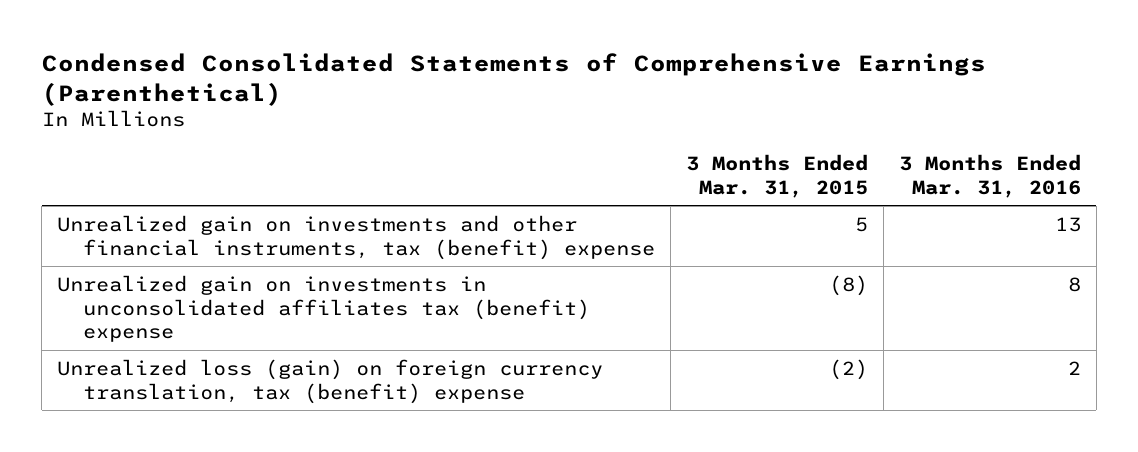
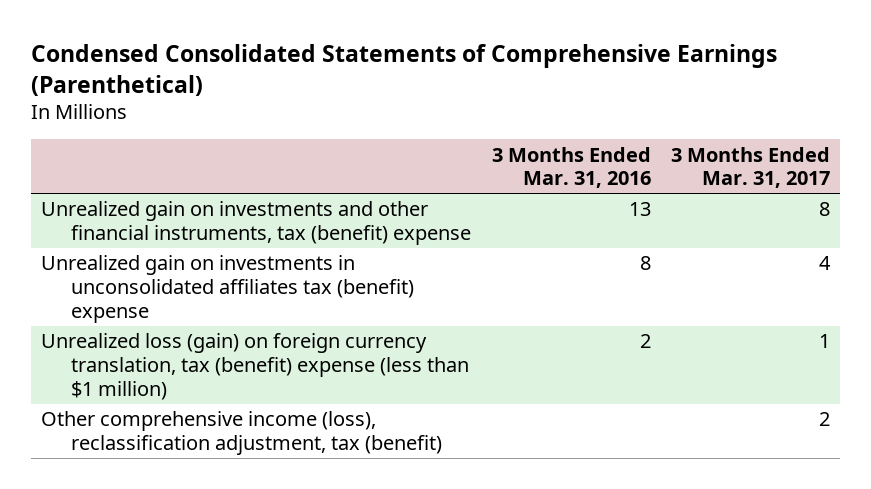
[685,154,868,198] 3 Months Ended Mar. 31, 2015 -> none
none -> [670,146,830,189] 3 Months Ended Mar. 31, 2017
[57,358,604,404] Unrealized loss (gain) on foreign currency translation, tax (benefit) expense -> [41,333,470,400] Unrealized loss (gain) on foreign currency translation, tax (benefit) expense (less than $1 million)
none -> [41,411,443,456] Other comprehensive income (loss), reclassification adjustment, tax (benefit)

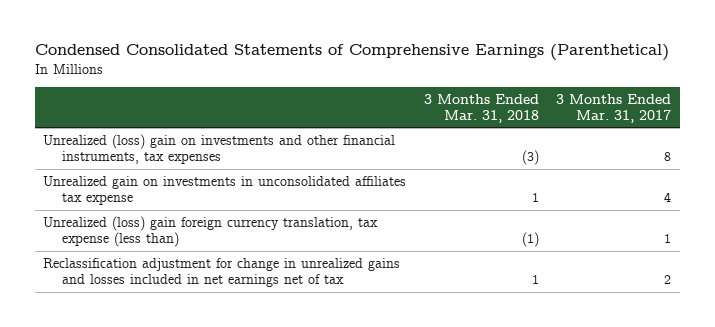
[491,146,651,189] 3 Months Ended Mar. 31, 2016 -> none
none -> [423,93,539,123] 3 Months Ended Mar. 31, 2018
[41,201,472,246] Unrealized gain on investments and other financial instruments, tax (benefit) expense -> [43,133,396,164] Unrealized (loss) gain on investments and other financial instruments, tax expenses
[41,255,415,323] Unrealized gain on investments in unconsolidated affiliates tax (benefit) expense -> [43,175,407,205] Unrealized gain on investments in unconsolidated affiliates tax expense
[41,333,470,400] Unrealized loss (gain) on foreign currency translation, tax (benefit) expense (less than $1 million) -> [43,215,379,247] Unrealized (loss) gain foreign currency translation, tax expense (less than)
[41,411,443,456] Other comprehensive income (loss), reclassification adjustment, tax (benefit) -> [43,257,401,287] Reclassification adjustment for change in unrealized gains and losses included in net earnings net of tax

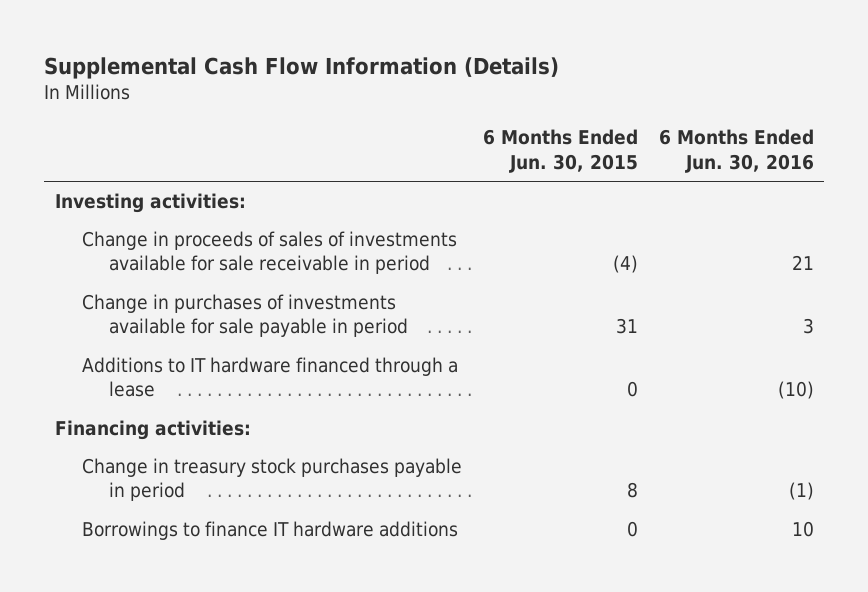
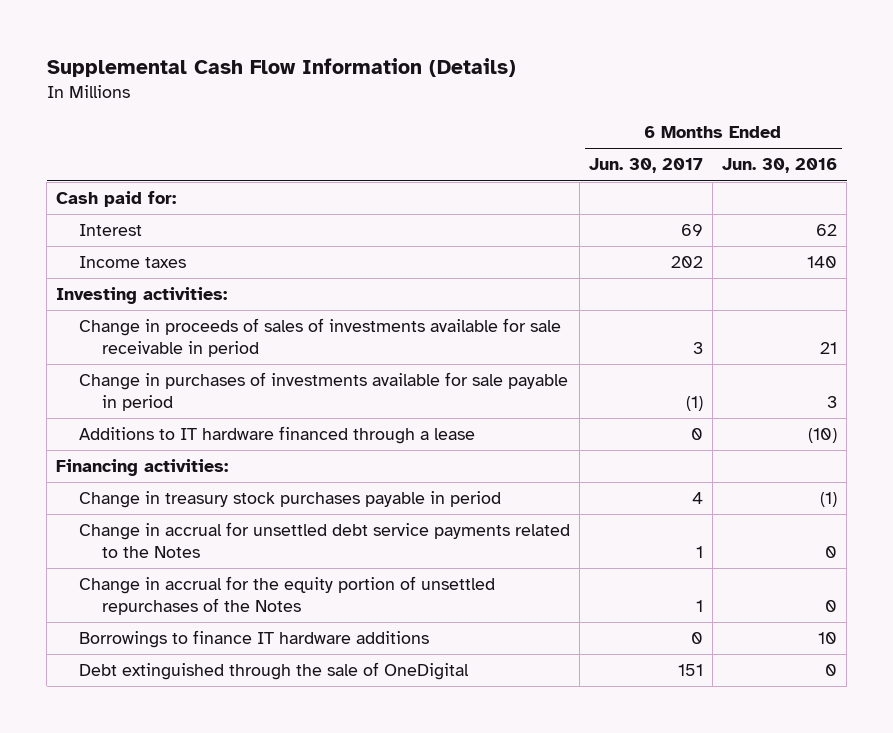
[482,129,638,173] 6 Months Ended Jun. 30, 2015 -> none
none -> [589,158,704,174] Jun. 30, 2017
none -> [56,191,177,208] Cash paid for:
none -> [79,224,143,237] Interest
none -> [79,256,187,269] Income taxes
none -> [79,522,571,558] Change in accrual for unsettled debt service payments related to the Notes
none -> [79,576,496,615] Change in accrual for the equity portion of unsettled repurchases of the Notes
none -> [79,662,470,681] Debt extinguished through the sale of OneDigital

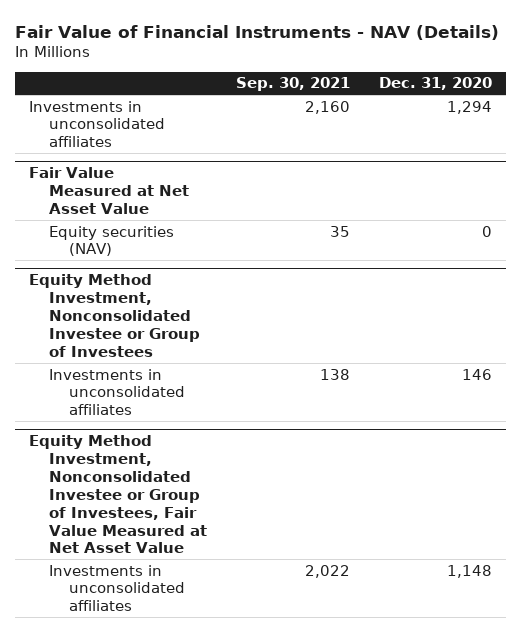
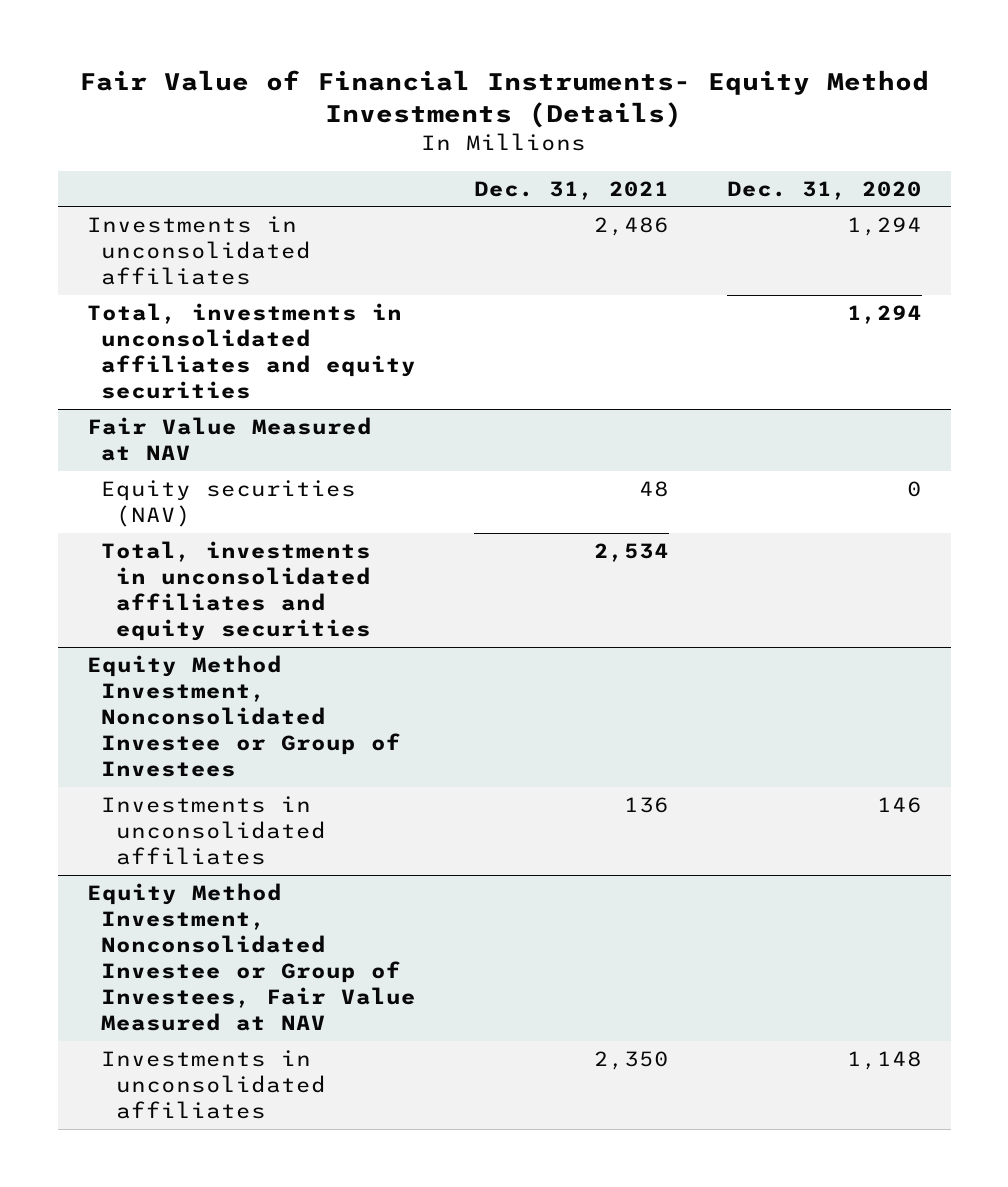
[14,24,499,40] Fair Value of Financial Instruments - NAV (Details) -> [79,69,930,128] Fair Value of Financial Instruments- Equity Method Investments (Details)
[235,77,350,92] Sep. 30, 2021 -> none
none -> [473,180,669,200] Dec. 31, 2021
none -> [86,303,417,400] Total, investments in unconsolidated affiliates and equity securities
[29,167,190,215] Fair Value Measured at Net Asset Value -> [86,417,372,462] Fair Value Measured at NAV
none -> [101,541,372,642] Total, investments in unconsolidated affiliates and equity securities
[29,435,208,554] Equity Method Investment, Nonconsolidated Investee or Group of Investees, Fair Value Measured at Net Asset Value -> [86,883,417,1032] Equity Method Investment, Nonconsolidated Investee or Group of Investees, Fair Value Measured at NAV

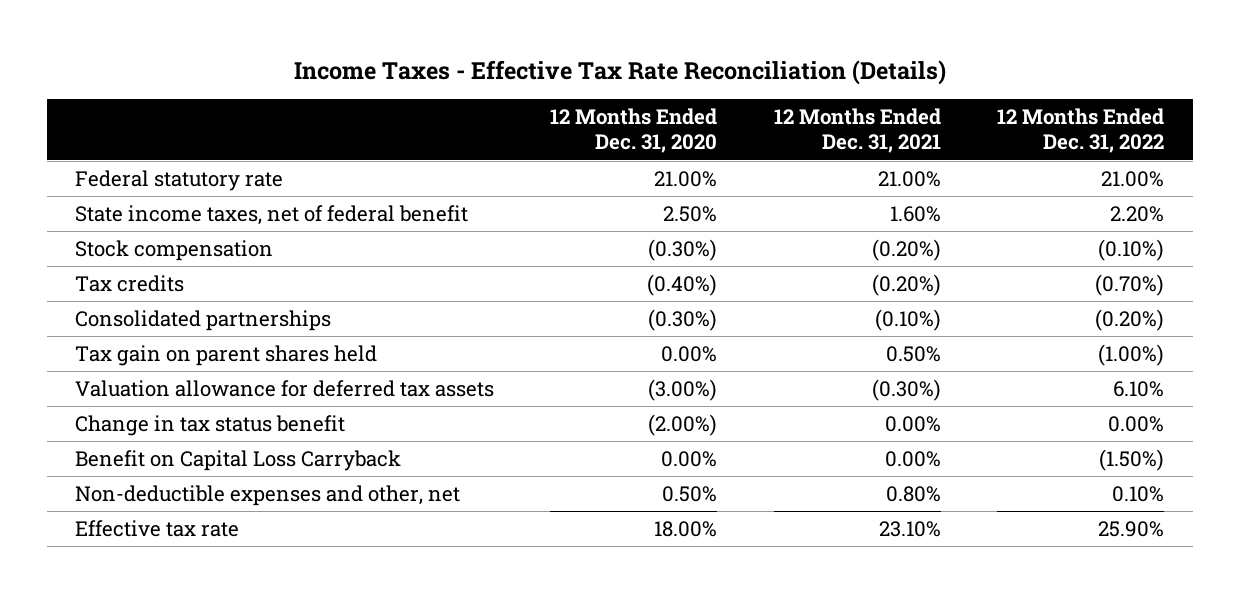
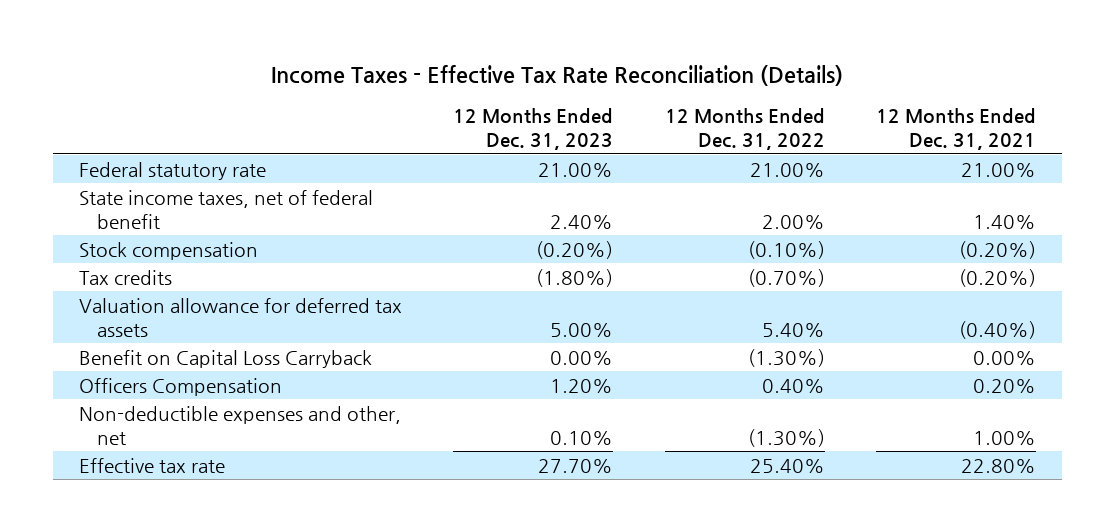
[550,108,718,154] 12 Months Ended Dec. 31, 2020 -> none
none -> [453,108,614,151] 12 Months Ended Dec. 31, 2023
[889,206,941,223] 1.60% -> [973,214,1037,229] 1.40%
[1110,206,1165,223] 2.20% -> [761,214,825,229] 2.00%
[74,310,331,332] Consolidated partnerships -> none
[74,345,377,367] Tax gain on parent shares held -> none
[74,415,345,437] Change in tax status benefit -> none
[871,379,941,402] (0.30%) -> [959,320,1037,339] (0.40%)
[1113,381,1165,398] 6.10% -> [761,322,825,337] 5.40%
[1099,449,1165,472] (1.50%) -> [747,348,825,367] (1.30%)
none -> [78,377,282,396] Officers Compensation
[885,486,941,503] 0.80% -> [973,430,1037,445] 1.00%
[1112,486,1165,503] 0.10% -> [747,428,825,447] (1.30%)
[878,521,941,538] 23.10% -> [961,458,1037,473] 22.80%
[1098,521,1165,538] 25.90% -> [749,458,825,473] 25.40%

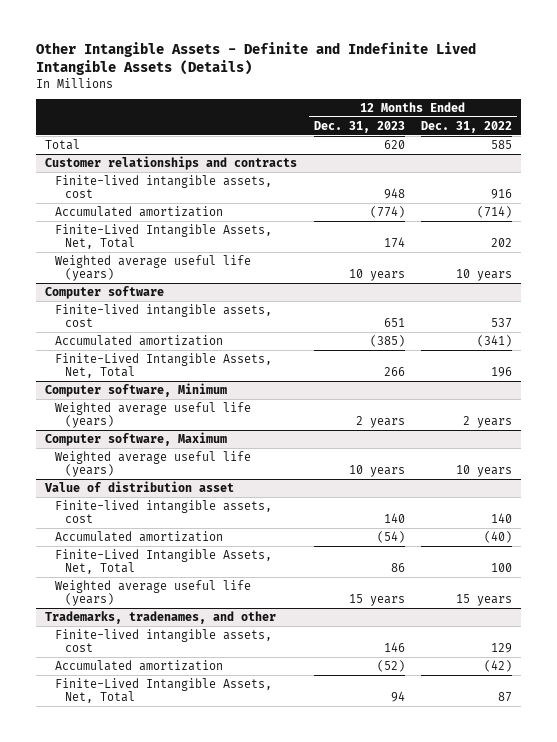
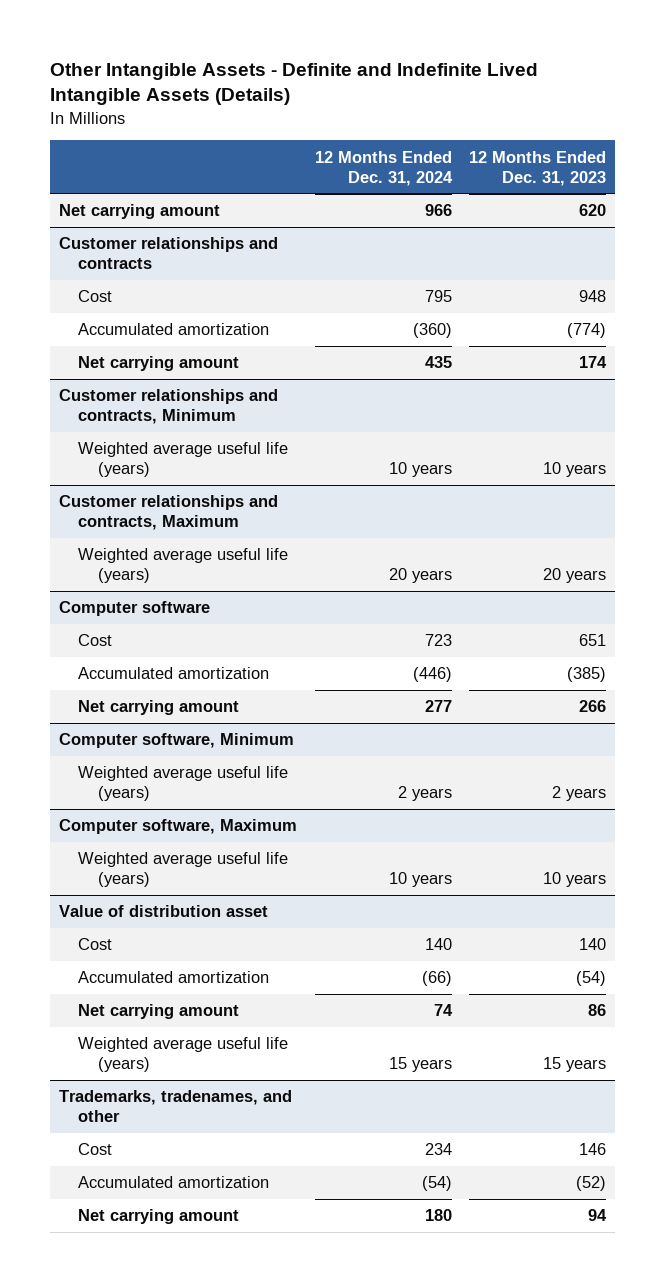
[421,120,513,133] Dec. 31, 2022 -> none
none -> [314,150,453,186] 12 Months Ended Dec. 31, 2024
[44,138,80,150] Total -> none
none -> [58,204,220,220] Net carrying amount
[54,174,272,199] Finite-lived intangible assets, cost -> [78,290,113,303] Cost
[54,223,272,250] Finite-Lived Intangible Assets, Net, Total -> [78,356,240,372] Net carrying amount
none -> [58,389,278,425] Customer relationships and contracts, Minimum
none -> [58,495,278,531] Customer relationships and contracts, Maximum
none -> [78,548,289,584] Weighted average useful life (years)
[54,303,272,328] Finite-lived intangible assets, cost -> [78,634,113,647] Cost
[54,352,272,379] Finite-Lived Intangible Assets, Net, Total -> [78,700,240,716] Net carrying amount
[54,499,272,524] Finite-lived intangible assets, cost -> [78,938,113,951] Cost
[54,548,272,575] Finite-Lived Intangible Assets, Net, Total -> [78,1004,240,1020] Net carrying amount
[54,628,272,653] Finite-lived intangible assets, cost -> [78,1143,113,1156] Cost
[54,677,272,704] Finite-Lived Intangible Assets, Net, Total -> [78,1209,240,1225] Net carrying amount

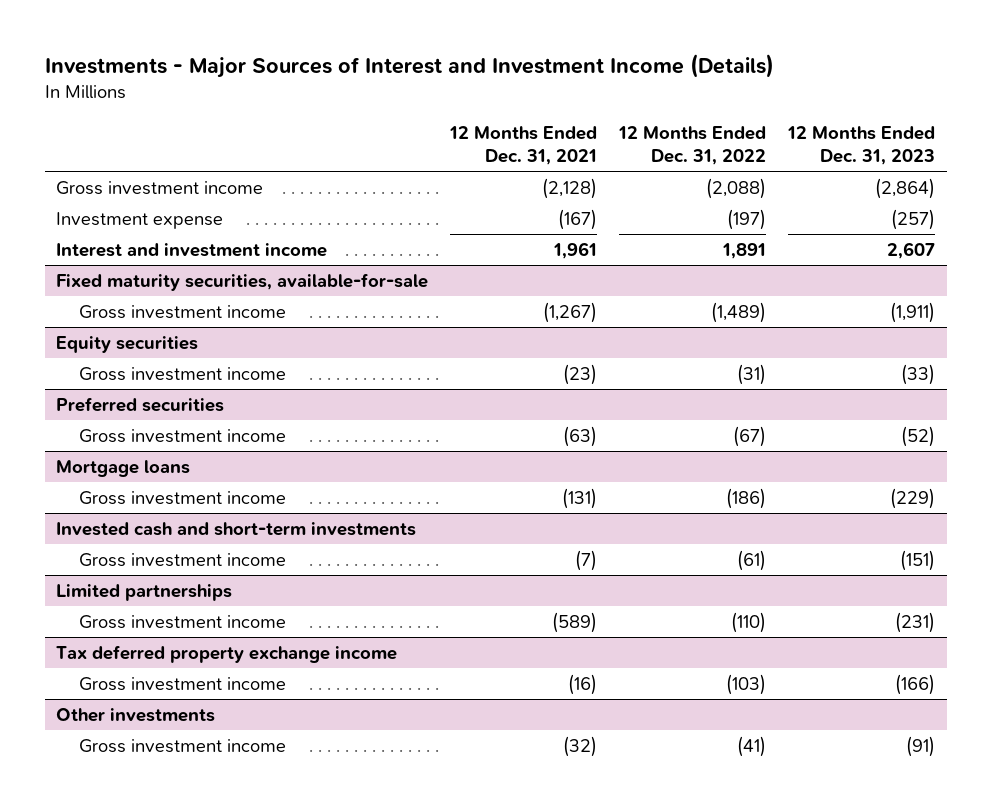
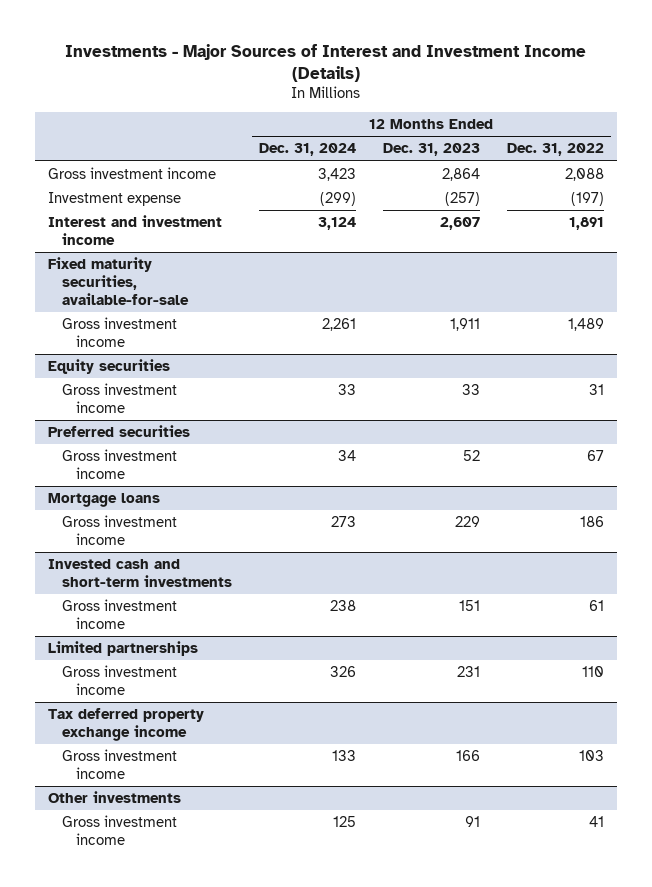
[448,125,597,166] 12 Months Ended Dec. 31, 2021 -> none
none -> [258,143,356,157] Dec. 31, 2024
[706,177,767,199] (2,088) -> [564,167,604,181] 2,088
[875,177,936,199] (2,864) -> [441,167,480,181] 2,864
[711,301,767,323] (1,489) -> [567,317,604,331] 1,489
[890,301,936,323] (1,911) -> [449,317,480,331] 1,911
[737,363,767,385] (31) -> [588,383,604,395] 31
[901,363,936,385] (33) -> [461,383,480,395] 33
[733,425,767,447] (67) -> [586,449,604,461] 67
[901,425,936,447] (52) -> [462,449,480,461] 52
[726,487,767,509] (186) -> [579,515,604,527] 186
[890,487,936,509] (229) -> [454,515,480,527] 229
[737,549,767,571] (61) -> [588,599,604,611] 61
[900,549,936,571] (151) -> [458,599,480,611] 151
[731,611,767,633] (110) -> [581,665,604,677] 110
[895,611,936,633] (231) -> [456,665,480,677] 231
[726,673,767,695] (103) -> [578,749,604,761] 103
[895,673,936,695] (166) -> [455,749,480,761] 166
[737,735,767,757] (41) -> [588,815,604,827] 41
[906,735,936,757] (91) -> [464,815,480,827] 91

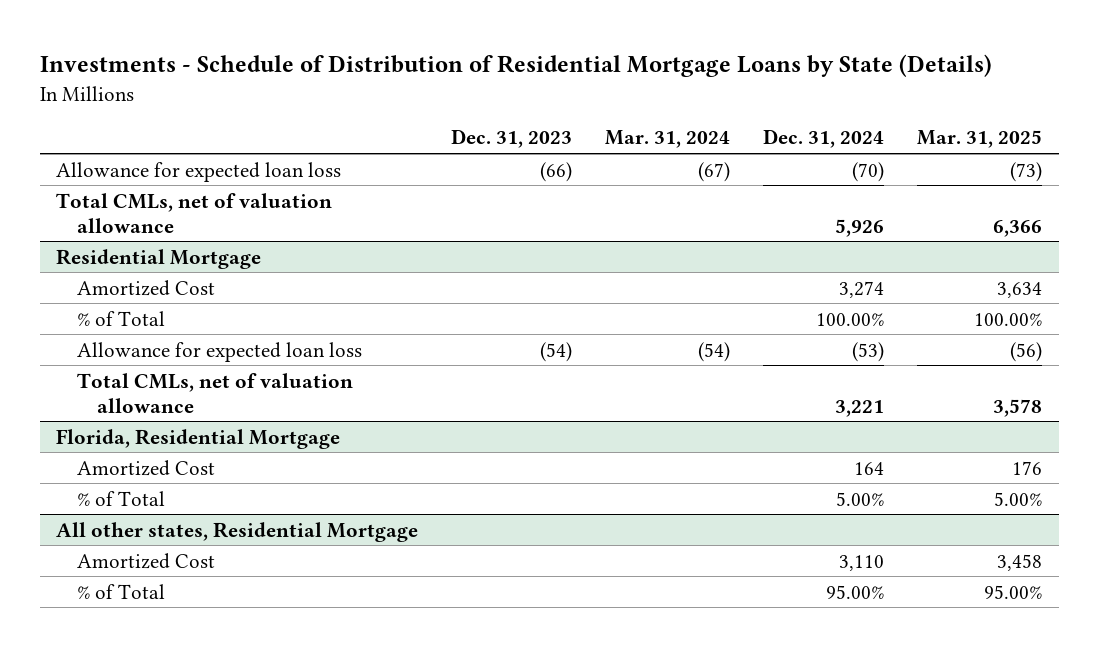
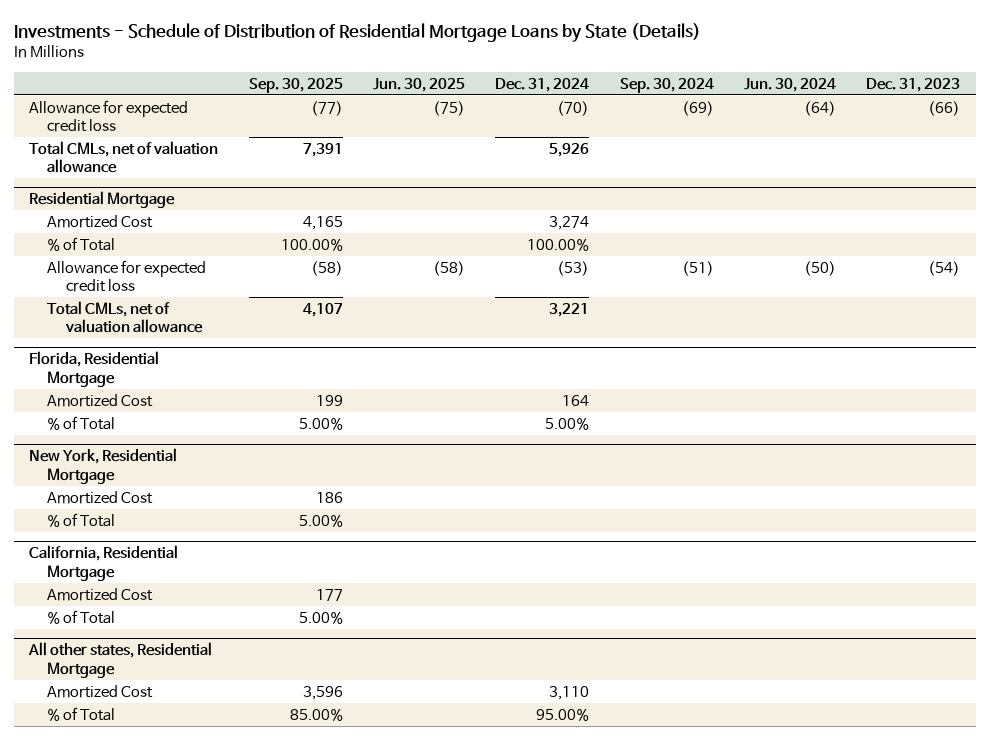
[605,130,731,149] Mar. 31, 2024 -> none
[917,130,1043,149] Mar. 31, 2025 -> none
none -> [248,77,343,93] Sep. 30, 2025
none -> [372,77,465,92] Jun. 30, 2025
none -> [619,77,714,93] Sep. 30, 2024
none -> [744,77,837,92] Jun. 30, 2024
[56,161,342,182] Allowance for expected loan loss -> [29,99,189,133] Allowance for expected credit loss
[76,341,362,362] Allowance for expected loan loss -> [47,259,207,293] Allowance for expected credit loss
none -> [29,448,178,484] New York, Residential Mortgage
none -> [47,490,154,504] Amortized Cost
none -> [47,512,116,527] % of Total
none -> [29,545,179,581] California, Residential Mortgage
none -> [47,587,154,601] Amortized Cost
none -> [47,609,116,624] % of Total

